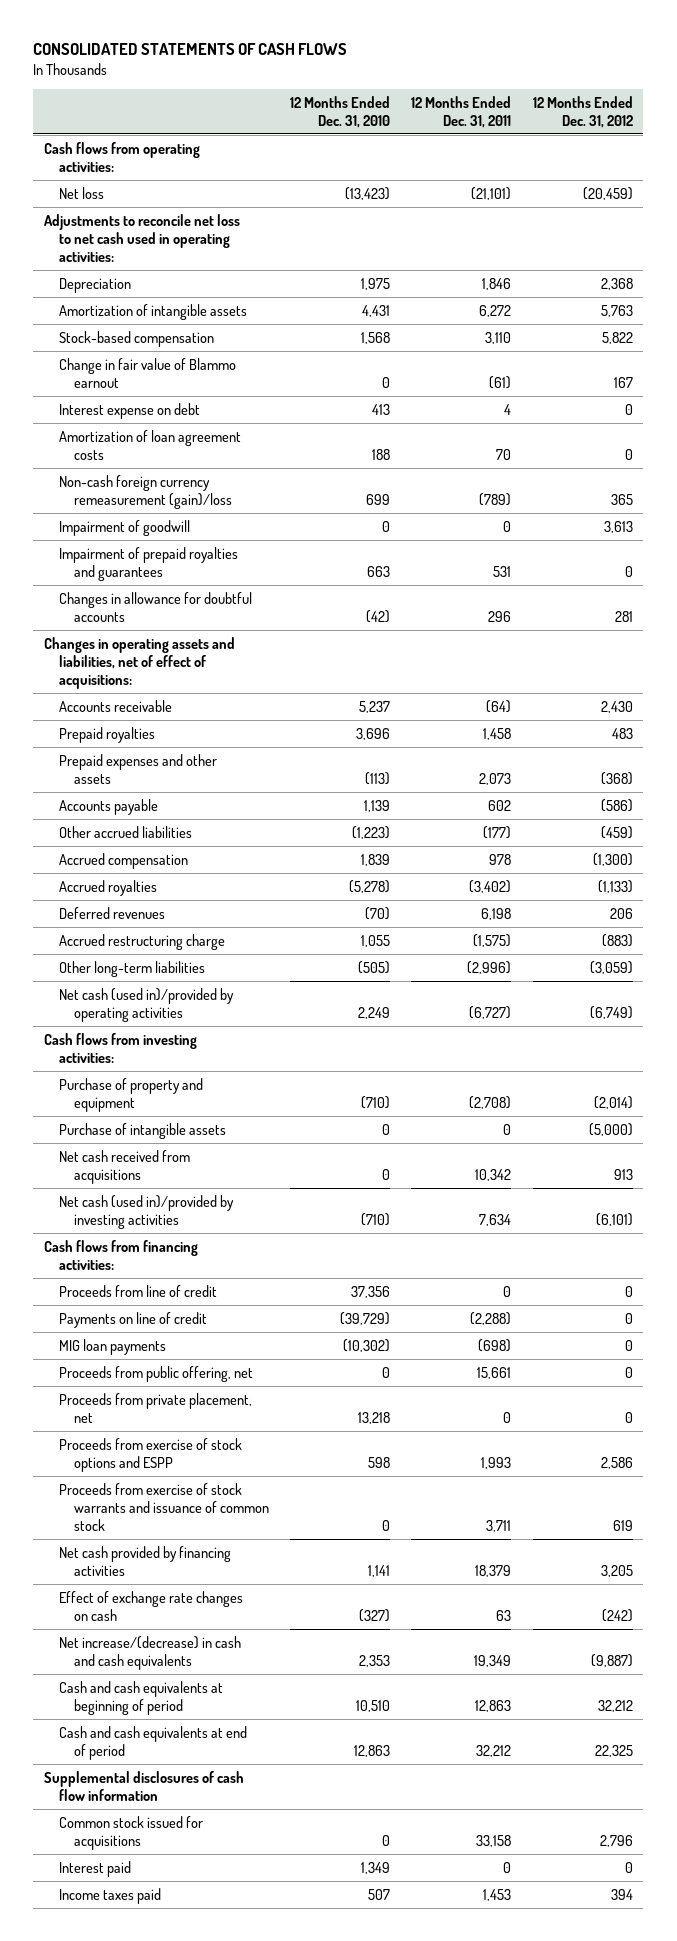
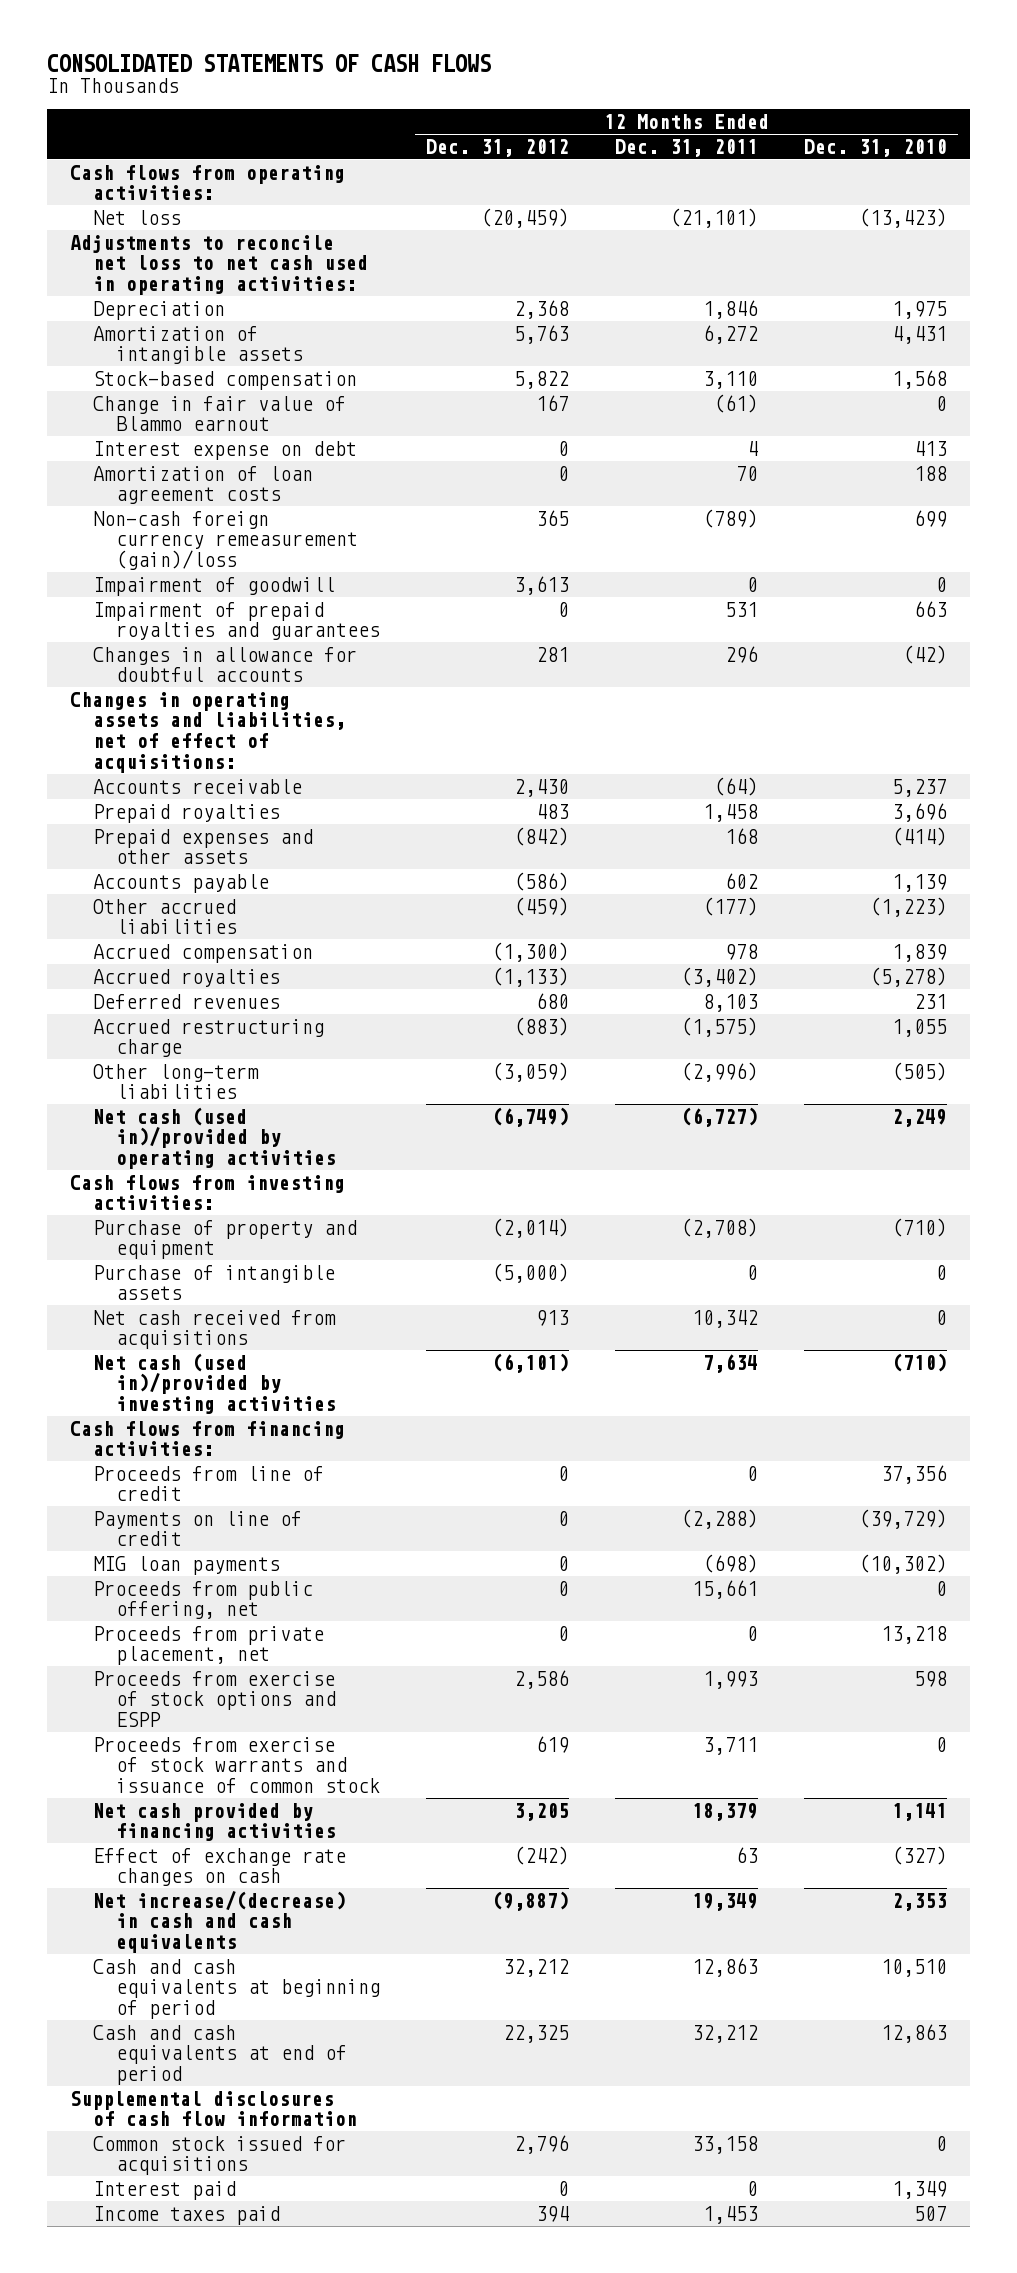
[364,771,390,785] (113) -> [891,826,947,846] (414)
[479,772,512,785] 2,073 -> [725,827,759,844] 168
[600,771,633,785] (368) -> [514,826,570,846] (842)
[364,906,390,920] (70) -> [913,993,947,1009] 231
[481,907,512,920] 6,198 -> [703,993,759,1012] 8,103
[609,907,633,919] 206 -> [536,992,570,1009] 680

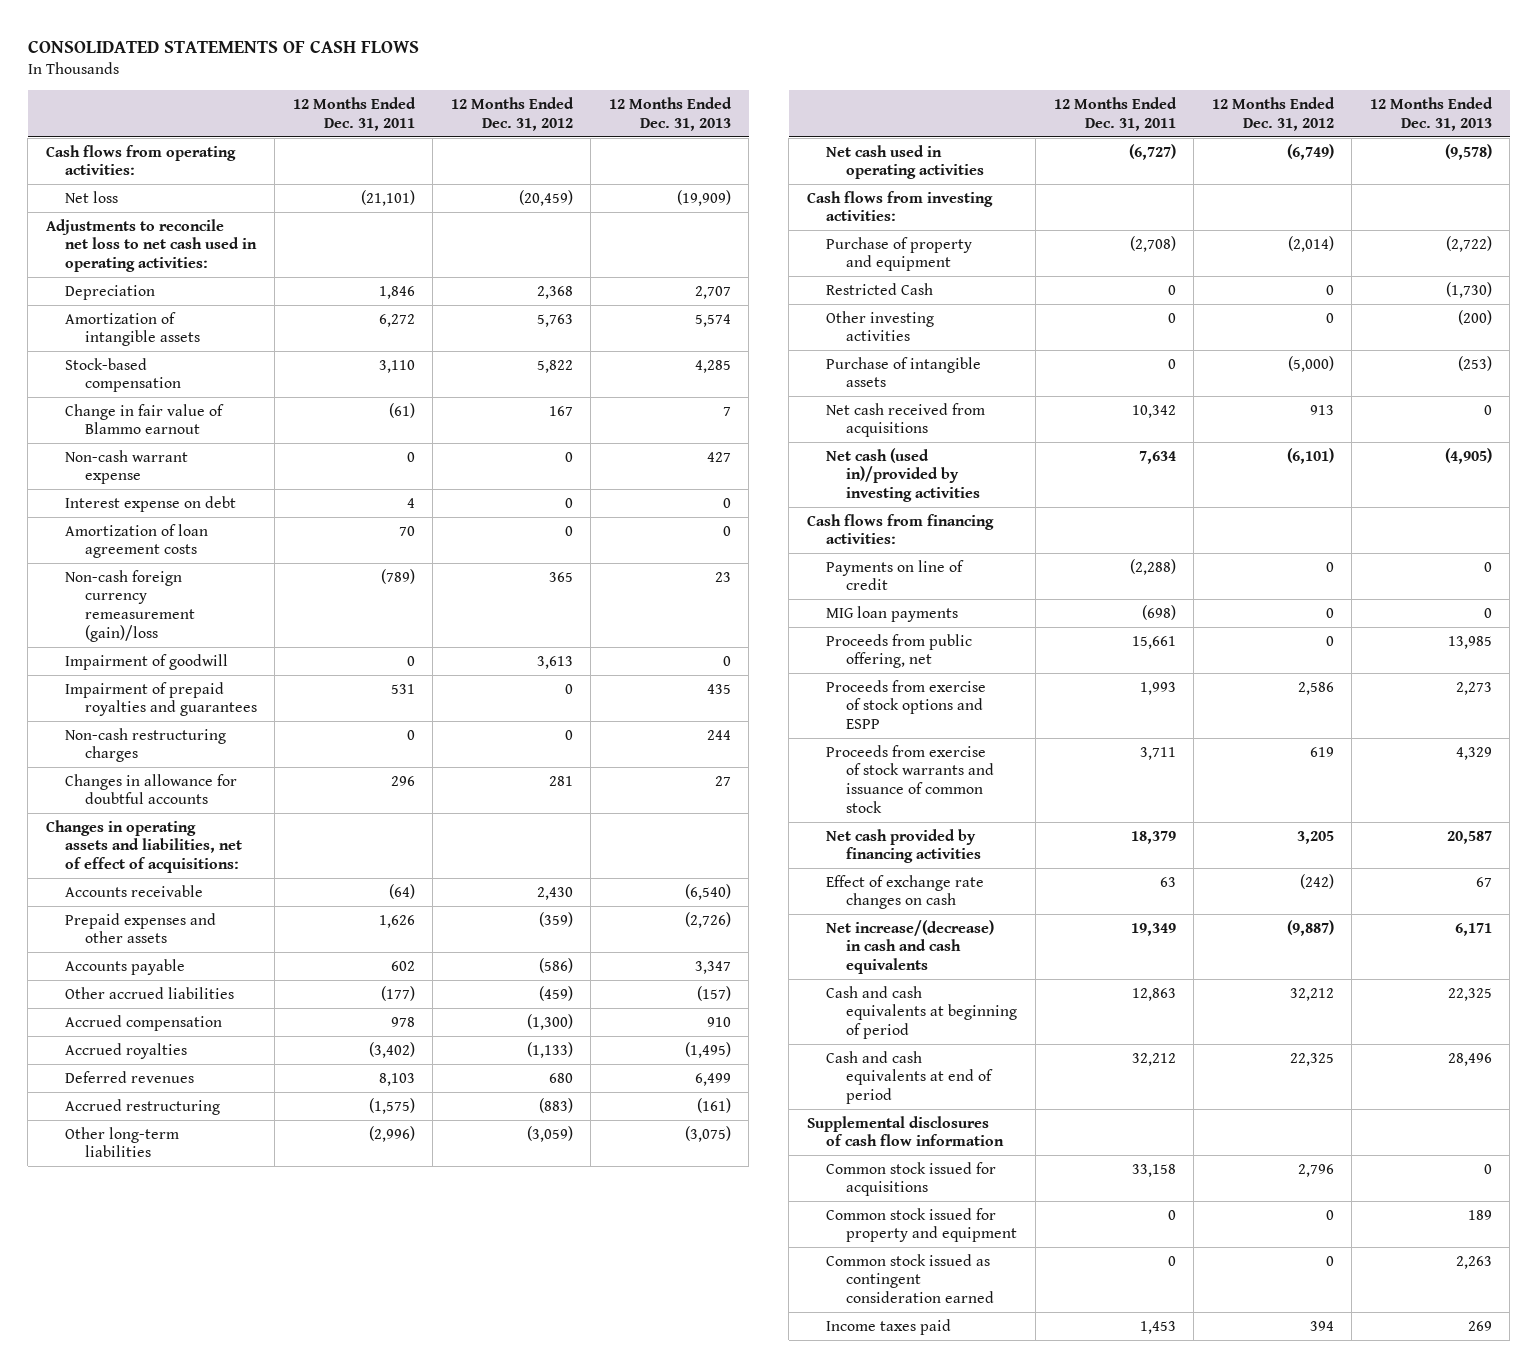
[803,138,947,157] Dec. 31, 2010 -> none
none -> [608,97,732,131] 12 Months Ended Dec. 31, 2013
none -> [65,449,189,485] Non-cash warrant expense
none -> [65,727,227,763] Non-cash restructuring charges
[93,803,281,823] Prepaid royalties -> none
[514,826,570,846] (842) -> [538,911,573,927] (359)
[725,827,759,844] 168 -> [378,914,415,928] 1,626
[93,1018,325,1058] Accrued restructuring charge -> [65,1098,221,1115] Accrued restructuring
[93,1106,337,1170] Net cash (used in)/provided by operating activities -> [826,144,984,180] Net cash used in operating activities
none -> [826,282,934,295] Restricted Cash
none -> [826,310,935,342] Other investing activities
[93,1465,325,1502] Proceeds from line of credit -> none
[93,1625,325,1666] Proceeds from private placement, net -> none
[93,2180,237,2200] Interest paid -> none
none -> [826,1207,1017,1243] Common stock issued for property and equipment
none -> [826,1253,994,1304] Common stock issued as contingent consideration earned

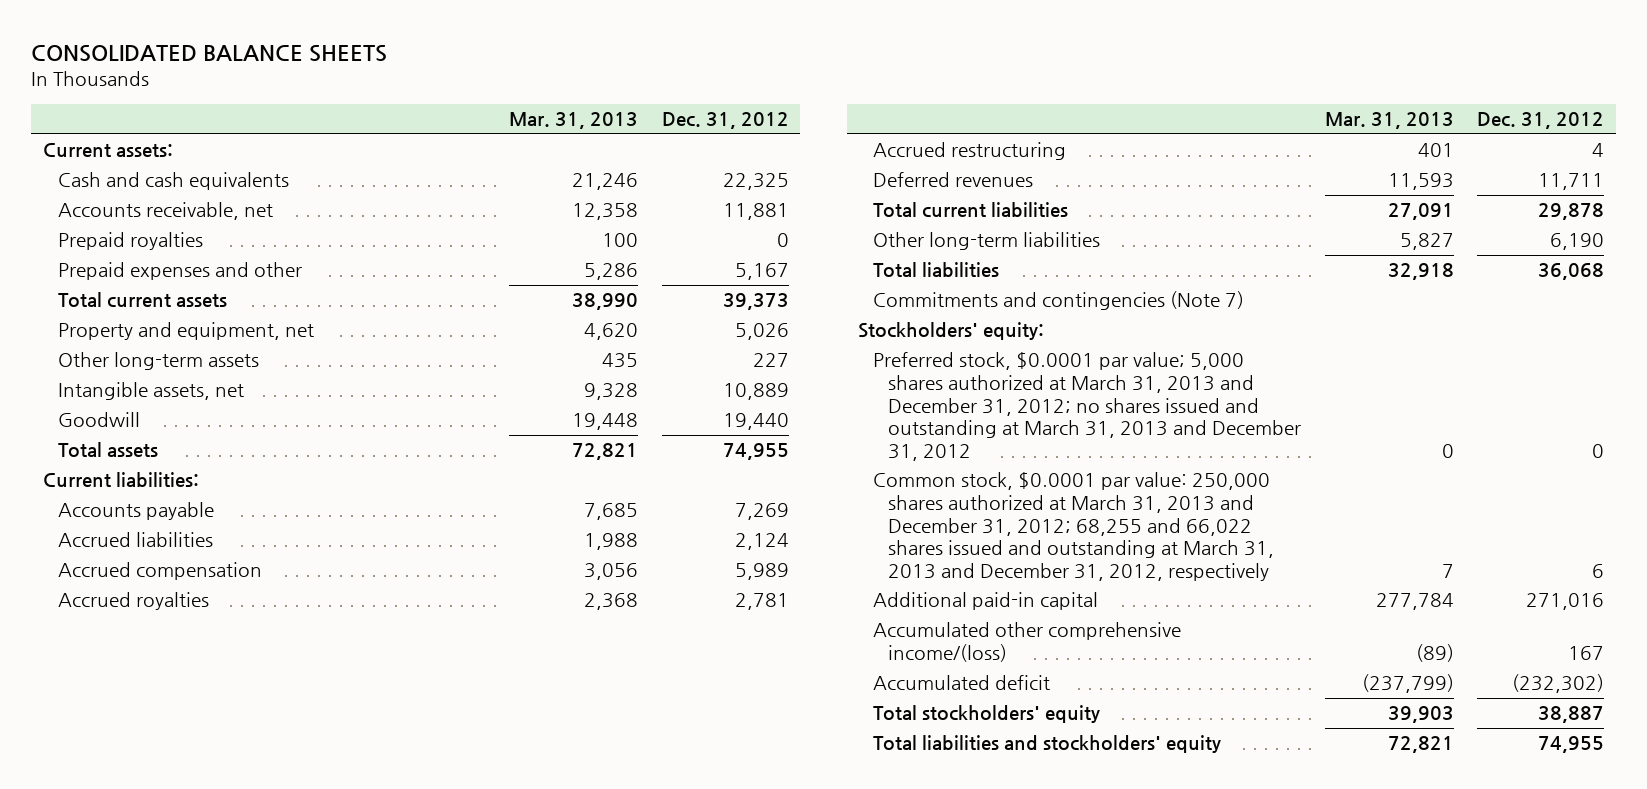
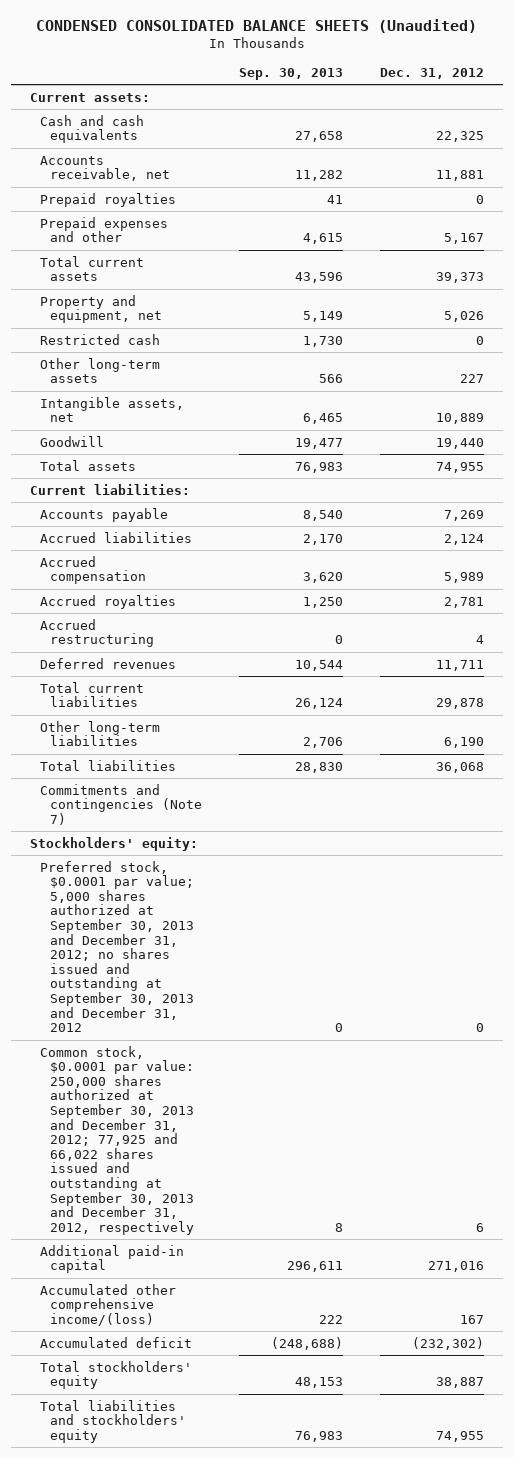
[31,45,388,63] CONSOLIDATED BALANCE SHEETS -> [36,18,478,33] CONDENSED CONSOLIDATED BALANCE SHEETS (Unaudited)
[509,112,639,130] Mar. 31, 2013 -> none
none -> [239,67,344,80] Sep. 30, 2013
none -> [40,333,161,345] Restricted cash
[873,352,1302,461] Preferred stock, $0.0001 par value; 5,000 shares authorized at March 31, 2013 and December 31, 2012; no shares issued and outstanding at March 31, 2013 and December 31, 2012 -> [40,860,195,1033] Preferred stock, $0.0001 par value; 5,000 shares authorized at September 30, 2013 and December 31, 2012; no shares issued and outstanding at September 30, 2013 and December 31, 2012
[873,472,1275,581] Common stock, $0.0001 par value: 250,000 shares authorized at March 31, 2013 and December 31, 2012; 68,255 and 66,022 shares issued and outstanding at March 31, 2013 and December 31, 2012, respectively -> [40,1045,195,1235] Common stock, $0.0001 par value: 250,000 shares authorized at September 30, 2013 and December 31, 2012; 77,925 and 66,022 shares issued and outstanding at September 30, 2013 and December 31, 2012, respectively

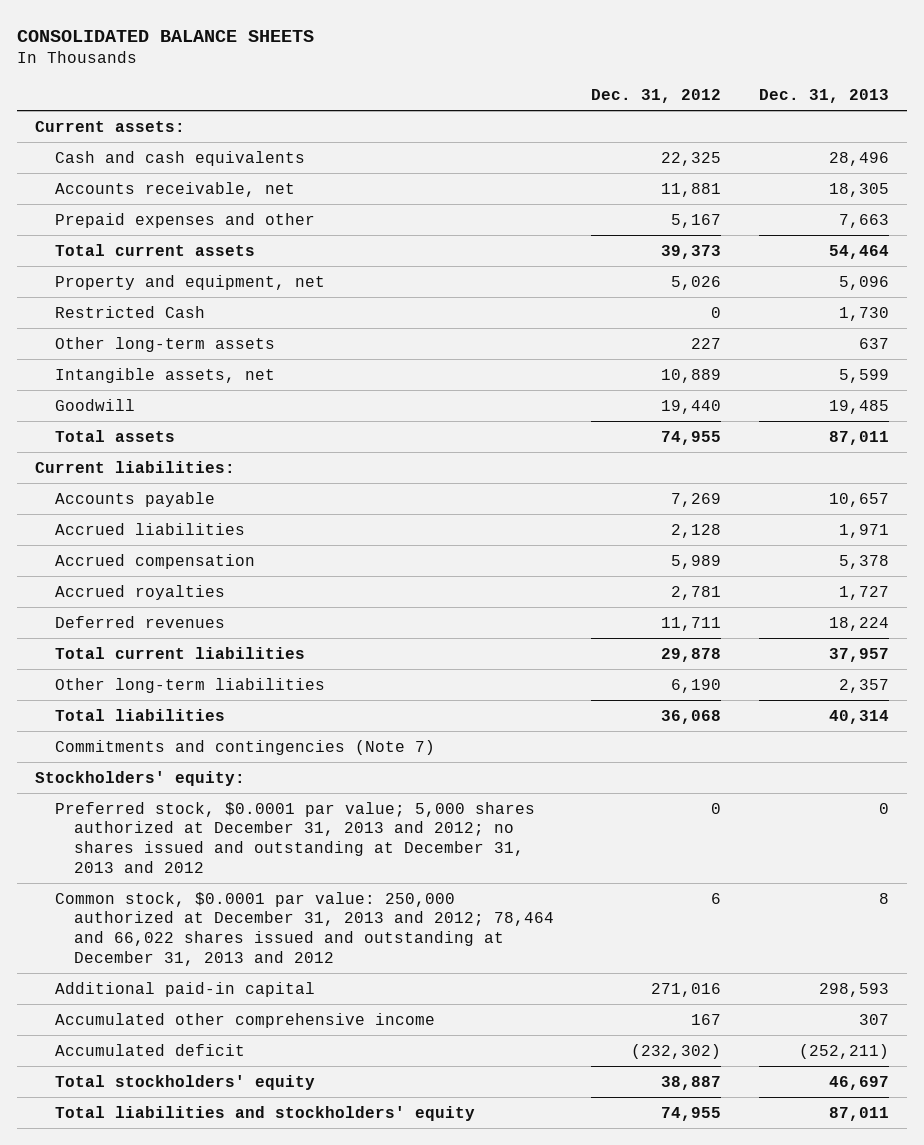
[36,18,478,33] CONDENSED CONSOLIDATED BALANCE SHEETS (Unaudited) -> [16,29,314,42] CONSOLIDATED BALANCE SHEETS
[239,67,344,80] Sep. 30, 2013 -> none
none -> [758,89,889,104] Dec. 31, 2013
[40,192,177,207] Prepaid royalties -> none
[40,333,161,345] Restricted cash -> [54,305,205,318] Restricted Cash
[444,533,485,545] 2,124 -> [671,523,722,538] 2,128
[40,618,155,648] Accrued restructuring -> none
[40,860,195,1033] Preferred stock, $0.0001 par value; 5,000 shares authorized at September 30, 2013 and December 31, 2012; no shares issued and outstanding at September 30, 2013 and December 31, 2012 -> [54,801,535,874] Preferred stock, $0.0001 par value; 5,000 shares authorized at December 31, 2013 and 2012; no shares issued and outstanding at December 31, 2013 and 2012
[40,1045,195,1235] Common stock, $0.0001 par value: 250,000 shares authorized at September 30, 2013 and December 31, 2012; 77,925 and 66,022 shares issued and outstanding at September 30, 2013 and December 31, 2012, respectively -> [54,891,555,967] Common stock, $0.0001 par value: 250,000 authorized at December 31, 2013 and 2012; 78,464 and 66,022 shares issued and outstanding at December 31, 2013 and 2012
[40,1283,177,1326] Accumulated other comprehensive income/(loss) -> [54,1012,435,1028] Accumulated other comprehensive income

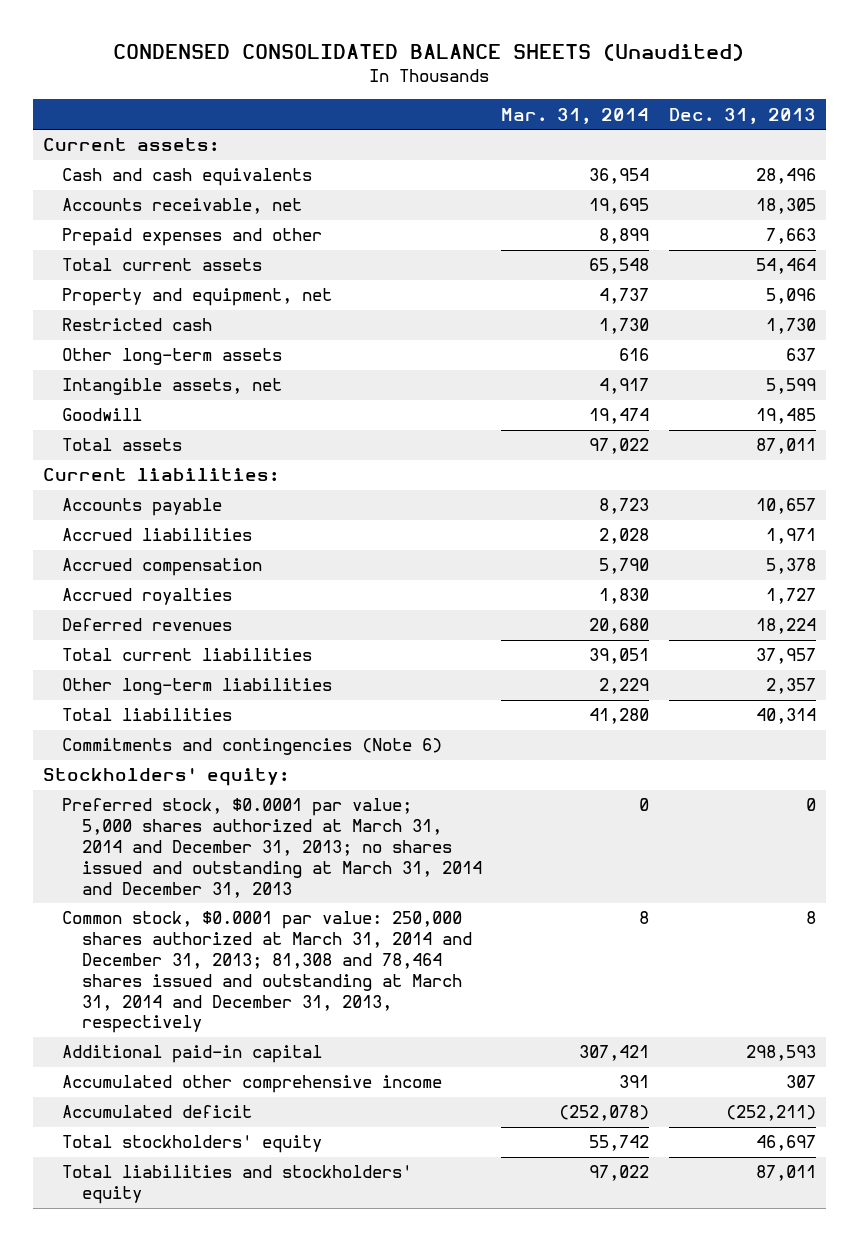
[16,29,314,42] CONSOLIDATED BALANCE SHEETS -> [113,44,745,62] CONDENSED CONSOLIDATED BALANCE SHEETS (Unaudited)
[591,89,722,104] Dec. 31, 2012 -> none
none -> [501,107,650,124] Mar. 31, 2014
[54,305,205,318] Restricted Cash -> [62,318,213,332] Restricted cash
[54,739,435,755] Commitments and contingencies (Note 7) -> [62,738,443,756] Commitments and contingencies (Note 6)
[54,801,535,874] Preferred stock, $0.0001 par value; 5,000 shares authorized at December 31, 2013 and 2012; no shares issued and outstanding at December 31, 2013 and 2012 -> [62,798,482,898] Preferred stock, $0.0001 par value; 5,000 shares authorized at March 31, 2014 and December 31, 2013; no shares issued and outstanding at March 31, 2014 and December 31, 2013
[54,891,555,967] Common stock, $0.0001 par value: 250,000 authorized at December 31, 2013 and 2012; 78,464 and 66,022 shares issued and outstanding at December 31, 2013 and 2012 -> [62,911,472,1034] Common stock, $0.0001 par value: 250,000 shares authorized at March 31, 2014 and December 31, 2013; 81,308 and 78,464 shares issued and outstanding at March 31, 2014 and December 31, 2013, respectively

